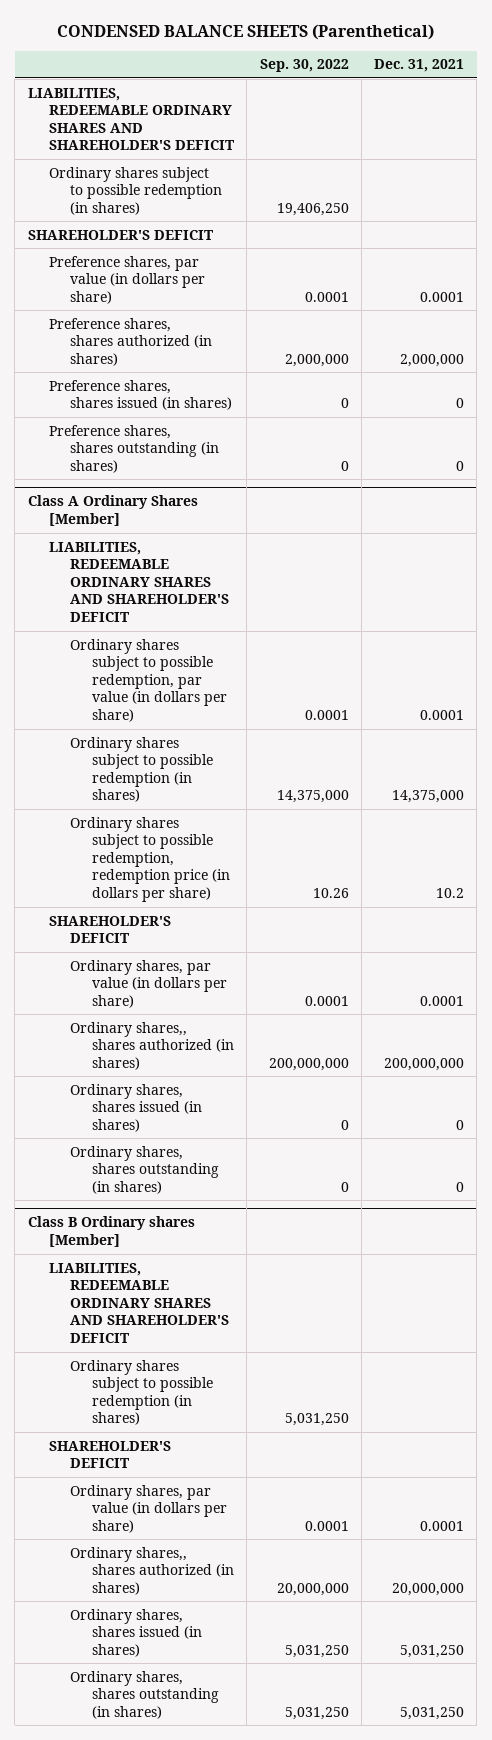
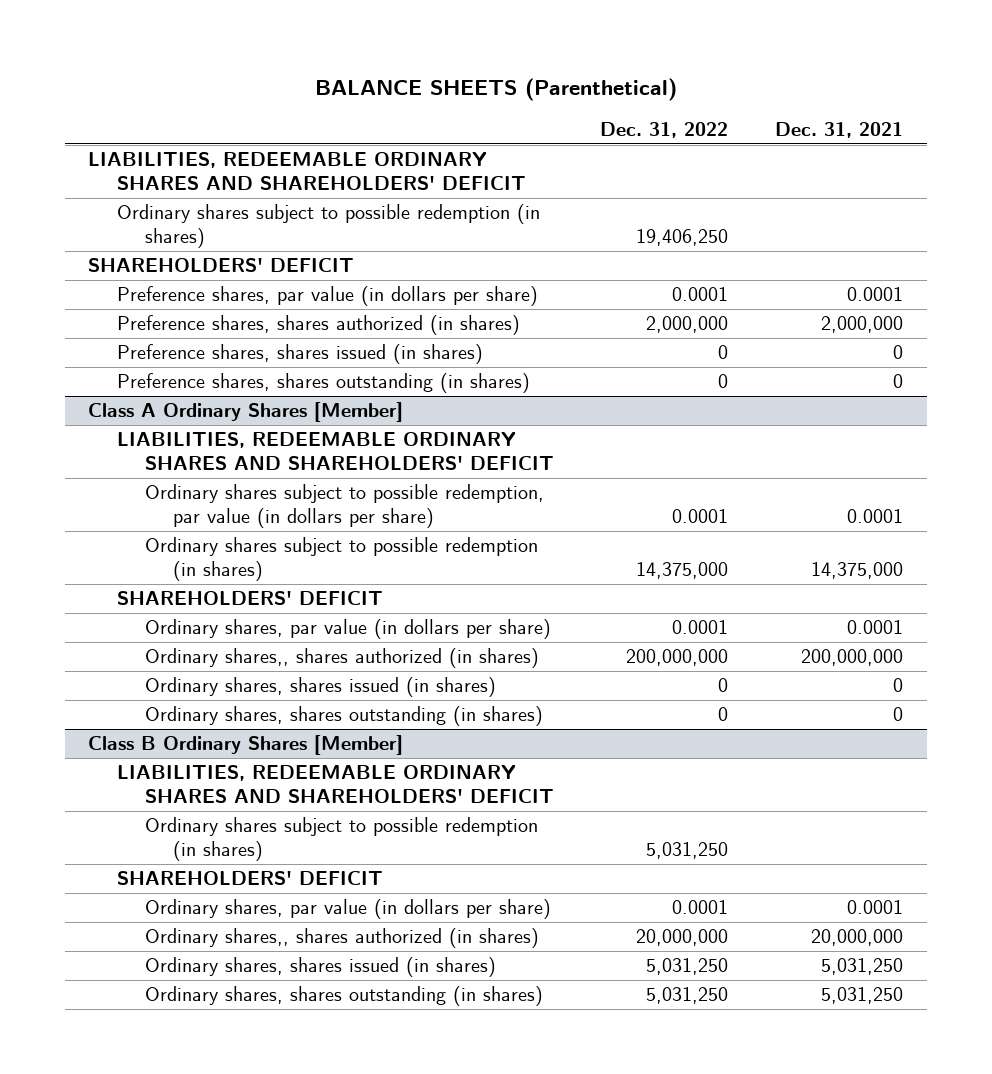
[56,23,434,40] CONDENSED BALANCE SHEETS (Parenthetical) -> [314,77,677,101] BALANCE SHEETS (Parenthetical)
[259,59,349,73] Sep. 30, 2022 -> none
none -> [600,121,729,138] Dec. 31, 2022
[27,87,234,151] LIABILITIES, REDEEMABLE ORDINARY SHARES AND SHAREHOLDER'S DEFICIT -> [88,152,526,191] LIABILITIES, REDEEMABLE ORDINARY SHARES AND SHAREHOLDERS' DEFICIT
[27,229,213,240] SHAREHOLDER'S DEFICIT -> [88,258,355,273] SHAREHOLDERS' DEFICIT
[48,541,230,622] LIABILITIES, REDEEMABLE ORDINARY SHARES AND SHAREHOLDER'S DEFICIT -> [116,432,554,471] LIABILITIES, REDEEMABLE ORDINARY SHARES AND SHAREHOLDERS' DEFICIT
[70,816,230,902] Ordinary shares subject to possible redemption, redemption price (in dollars per share) -> none
[48,915,171,944] SHAREHOLDER'S DEFICIT -> [116,591,383,606] SHAREHOLDERS' DEFICIT
[27,1216,195,1248] Class B Ordinary shares [Member] -> [88,735,404,756] Class B Ordinary Shares [Member]
[48,1262,230,1343] LIABILITIES, REDEEMABLE ORDINARY SHARES AND SHAREHOLDER'S DEFICIT -> [116,765,554,804] LIABILITIES, REDEEMABLE ORDINARY SHARES AND SHAREHOLDERS' DEFICIT
[48,1440,171,1469] SHAREHOLDER'S DEFICIT -> [116,871,383,886] SHAREHOLDERS' DEFICIT

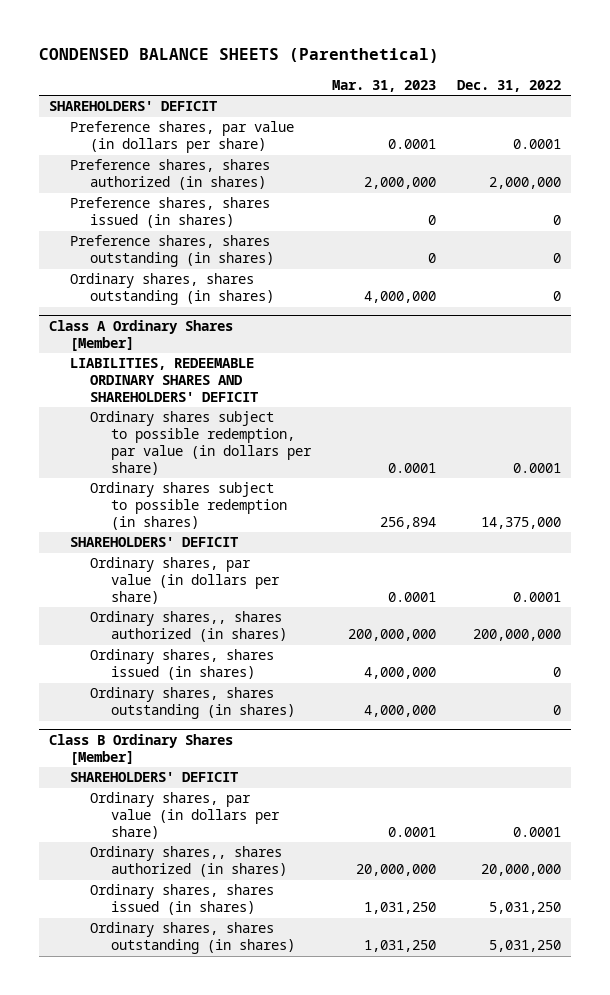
[314,77,677,101] BALANCE SHEETS (Parenthetical) -> [38,48,439,64] CONDENSED BALANCE SHEETS (Parenthetical)
[775,121,904,138] Dec. 31, 2021 -> none
none -> [331,79,436,92] Mar. 31, 2023
[88,152,526,191] LIABILITIES, REDEEMABLE ORDINARY SHARES AND SHAREHOLDERS' DEFICIT -> none
[116,204,540,249] Ordinary shares subject to possible redemption (in shares) -> none
none -> [69,273,275,306] Ordinary shares, shares outstanding (in shares)
[116,765,554,804] LIABILITIES, REDEEMABLE ORDINARY SHARES AND SHAREHOLDERS' DEFICIT -> none
[144,817,538,862] Ordinary shares subject to possible redemption (in shares) -> none

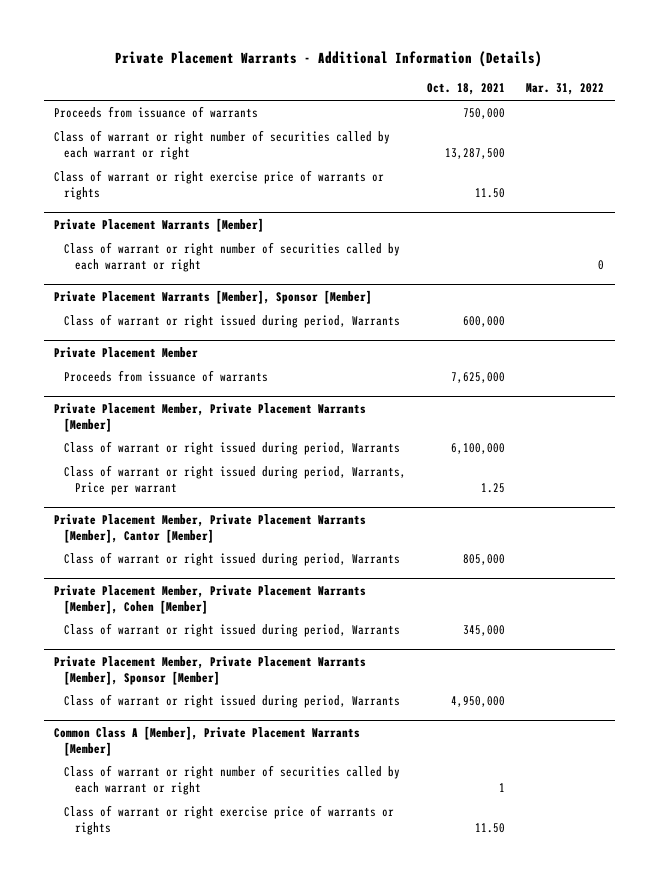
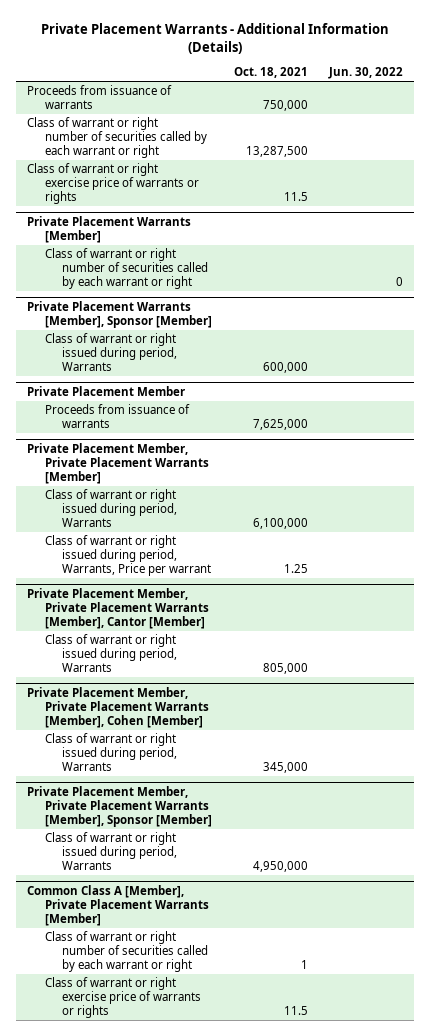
[526,83,605,96] Mar. 31, 2022 -> none
none -> [328,67,404,80] Jun. 30, 2022
[475,188,506,199] 11.50 -> [283,191,308,201] 11.5
[475,823,506,834] 11.50 -> [283,1005,308,1015] 11.5

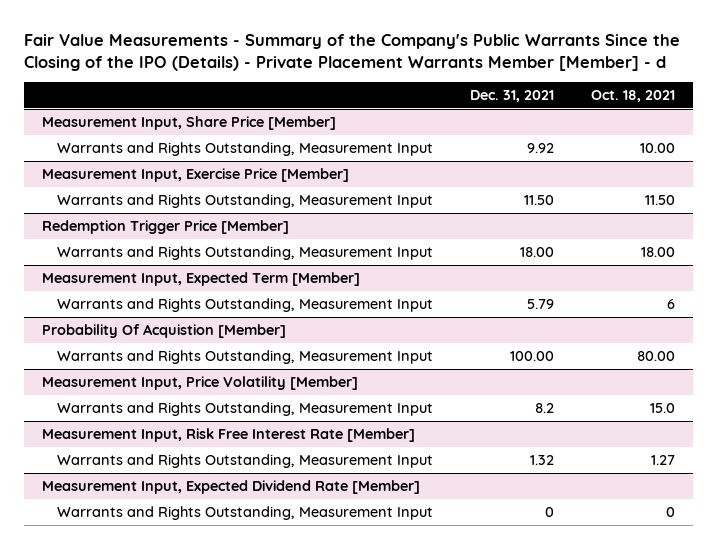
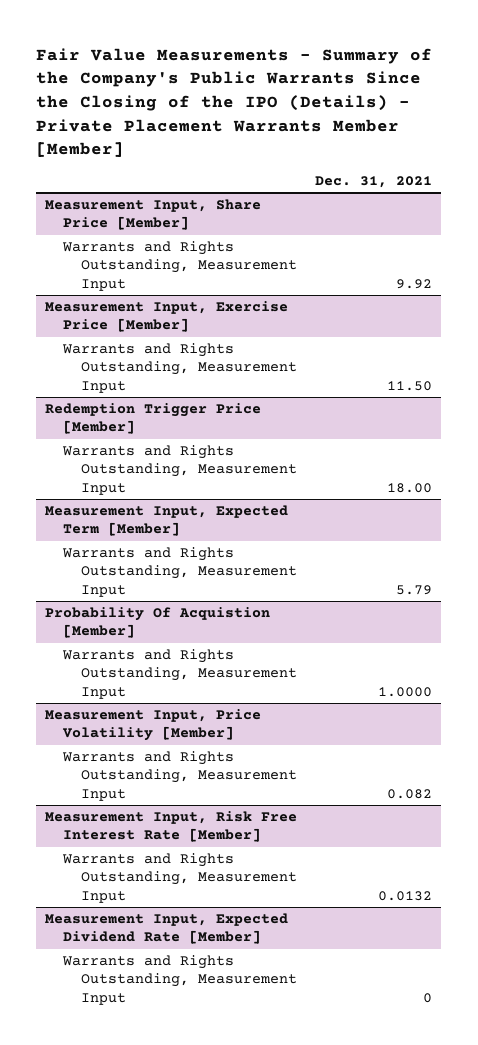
[23,33,680,72] Fair Value Measurements - Summary of the Company's Public Warrants Since the Closing of the IPO (Details) - Private Placement Warrants Member [Member] - d -> [36,47,433,158] Fair Value Measurements - Summary of the Company's Public Warrants Since the Closing of the IPO (Details) - Private Placement Warrants Member [Member]
[590,90,675,103] Oct. 18, 2021 -> none
[510,350,555,361] 100.00 -> [378,686,433,697] 1.0000
[535,402,555,413] 8.2 -> [387,788,433,799] 0.082
[530,454,555,465] 1.32 -> [378,890,433,901] 0.0132

